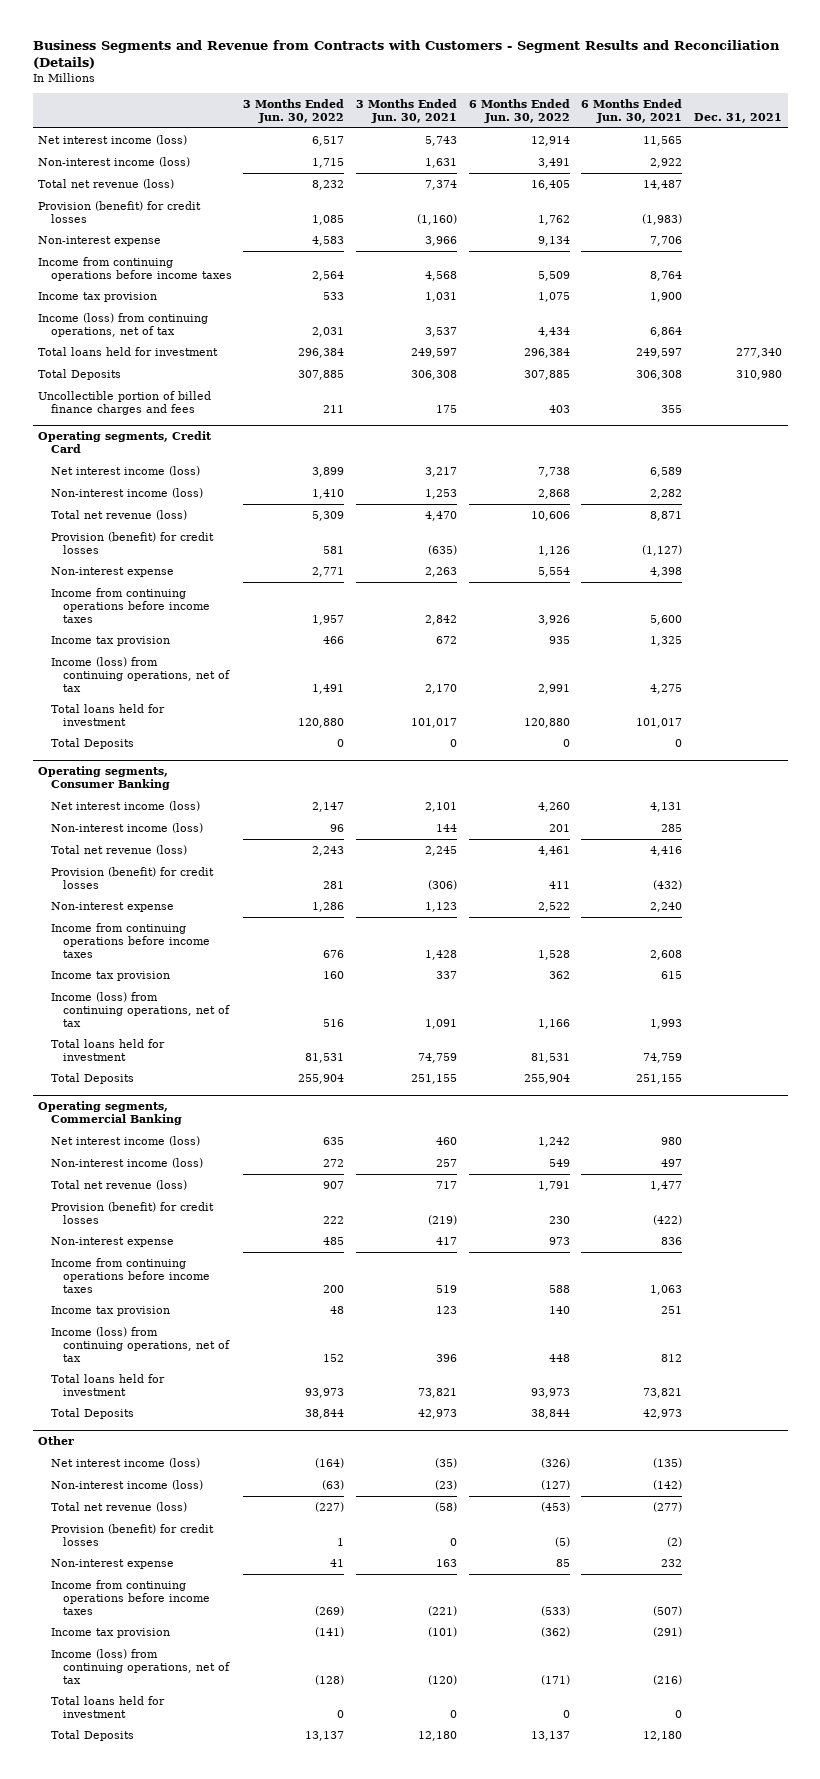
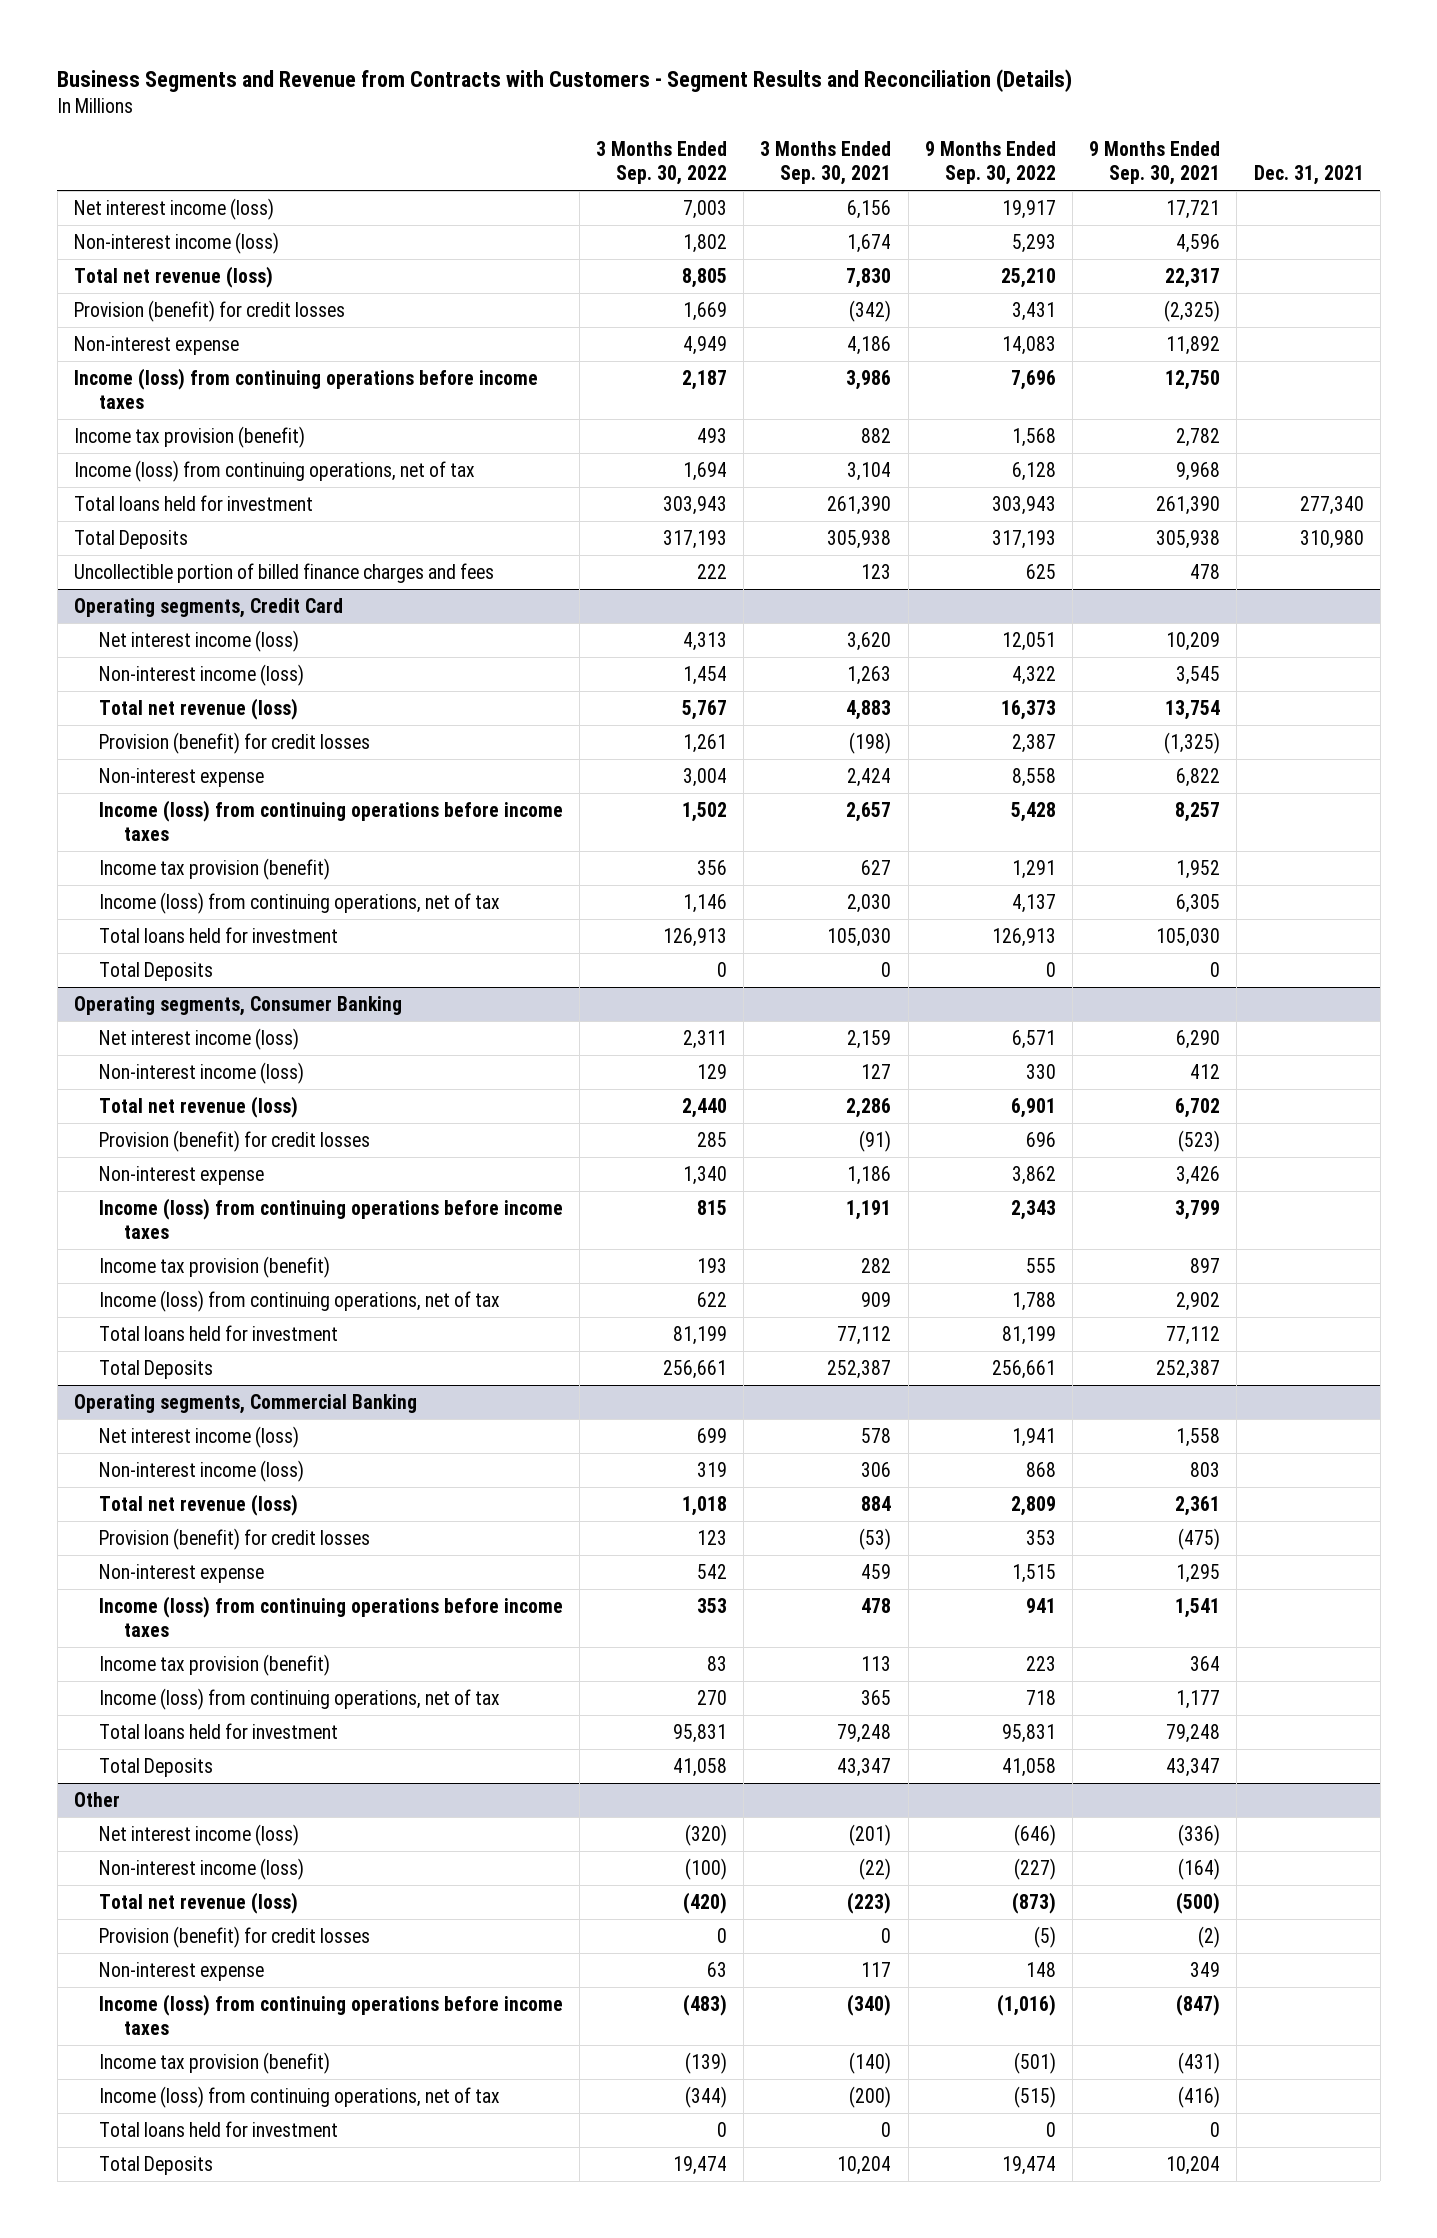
[243,98,345,123] 3 Months Ended Jun. 30, 2022 -> none
[355,98,457,123] 3 Months Ended Jun. 30, 2021 -> none
[468,98,570,123] 6 Months Ended Jun. 30, 2022 -> none
[581,98,683,123] 6 Months Ended Jun. 30, 2021 -> none
none -> [596,141,728,186] 3 Months Ended Sep. 30, 2022
none -> [760,141,892,186] 3 Months Ended Sep. 30, 2021
none -> [924,141,1056,186] 9 Months Ended Sep. 30, 2022
none -> [1089,141,1221,186] 9 Months Ended Sep. 30, 2021
[38,256,232,281] Income from continuing operations before income taxes -> [73,368,538,409] Income (loss) from continuing operations before income taxes
[38,291,158,302] Income tax provision -> [73,426,305,449] Income tax provision (benefit)
[50,587,211,623] Income from continuing operations before income taxes -> [98,800,563,841] Income (loss) from continuing operations before income taxes
[50,635,170,646] Income tax provision -> [98,858,330,881] Income tax provision (benefit)
[50,922,211,958] Income from continuing operations before income taxes -> [98,1198,563,1239] Income (loss) from continuing operations before income taxes
[50,970,170,981] Income tax provision -> [98,1256,330,1279] Income tax provision (benefit)
[50,1257,211,1293] Income from continuing operations before income taxes -> [98,1596,563,1637] Income (loss) from continuing operations before income taxes
[50,1305,170,1316] Income tax provision -> [98,1654,330,1677] Income tax provision (benefit)
[50,1579,211,1615] Income from continuing operations before income taxes -> [98,1994,563,2035] Income (loss) from continuing operations before income taxes
[50,1627,170,1638] Income tax provision -> [98,2052,330,2075] Income tax provision (benefit)

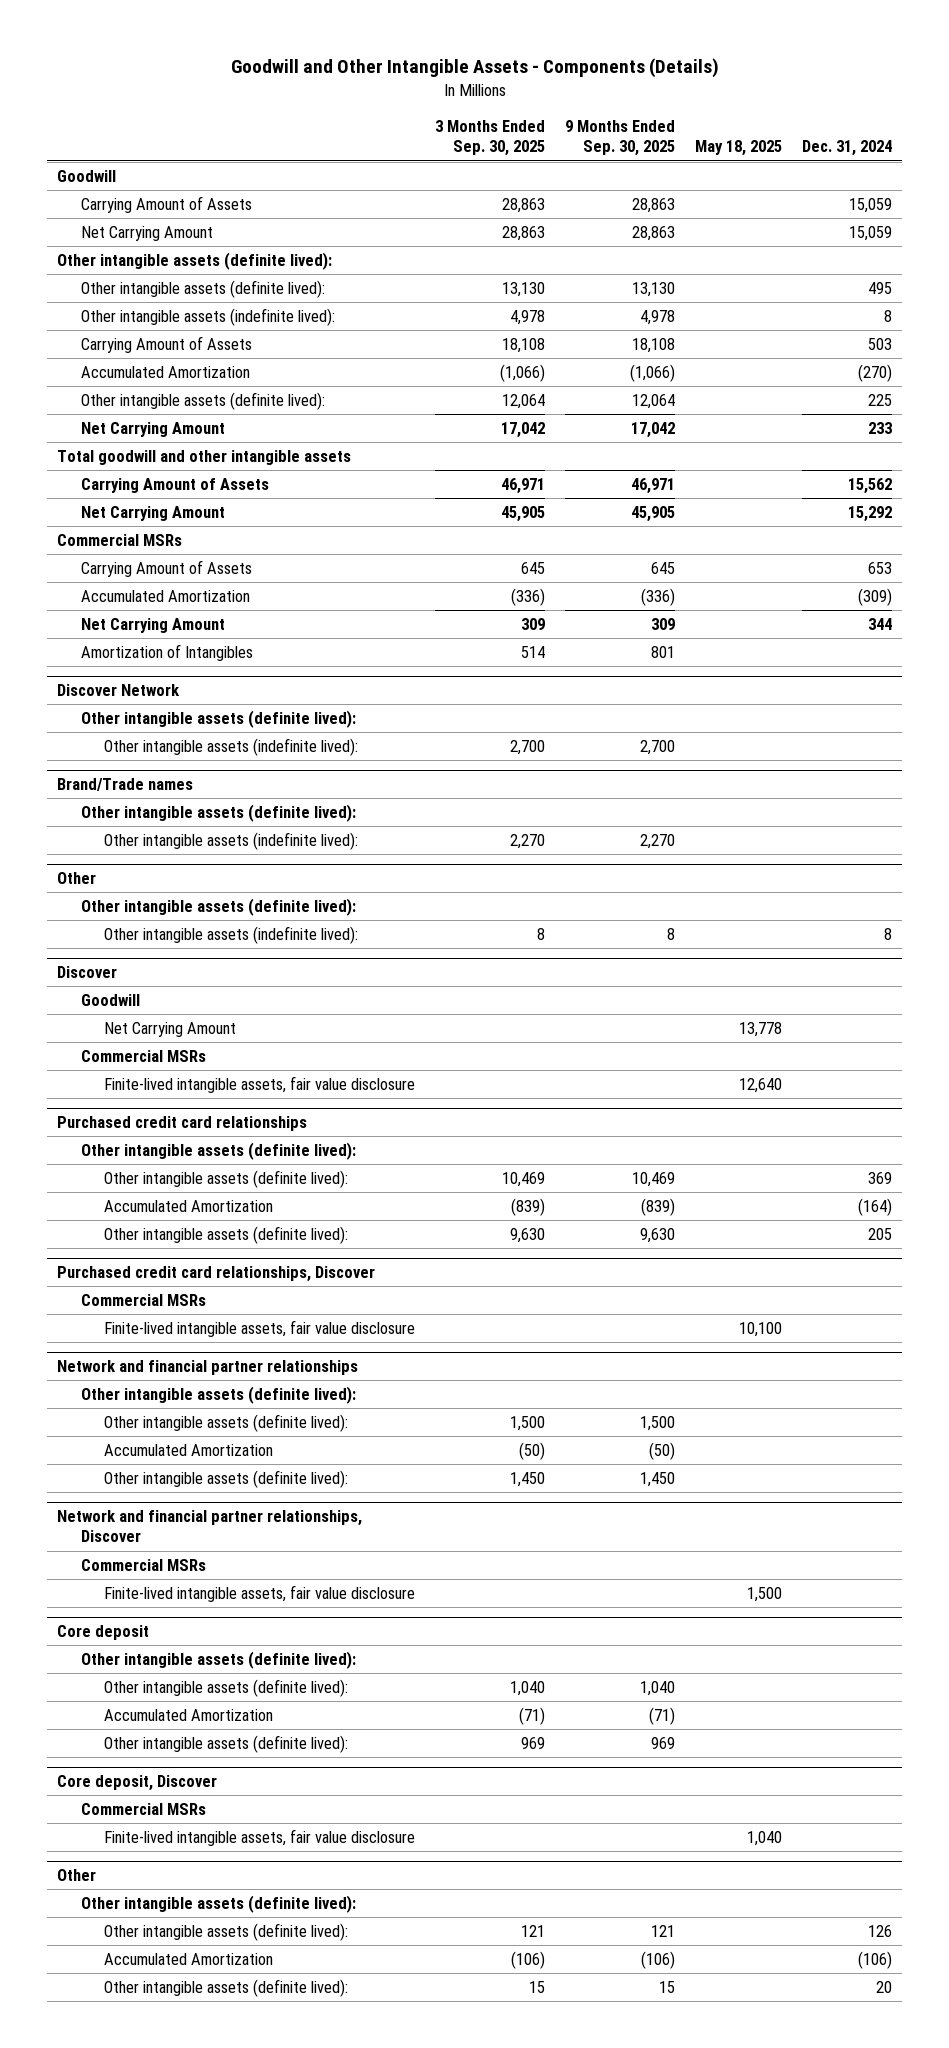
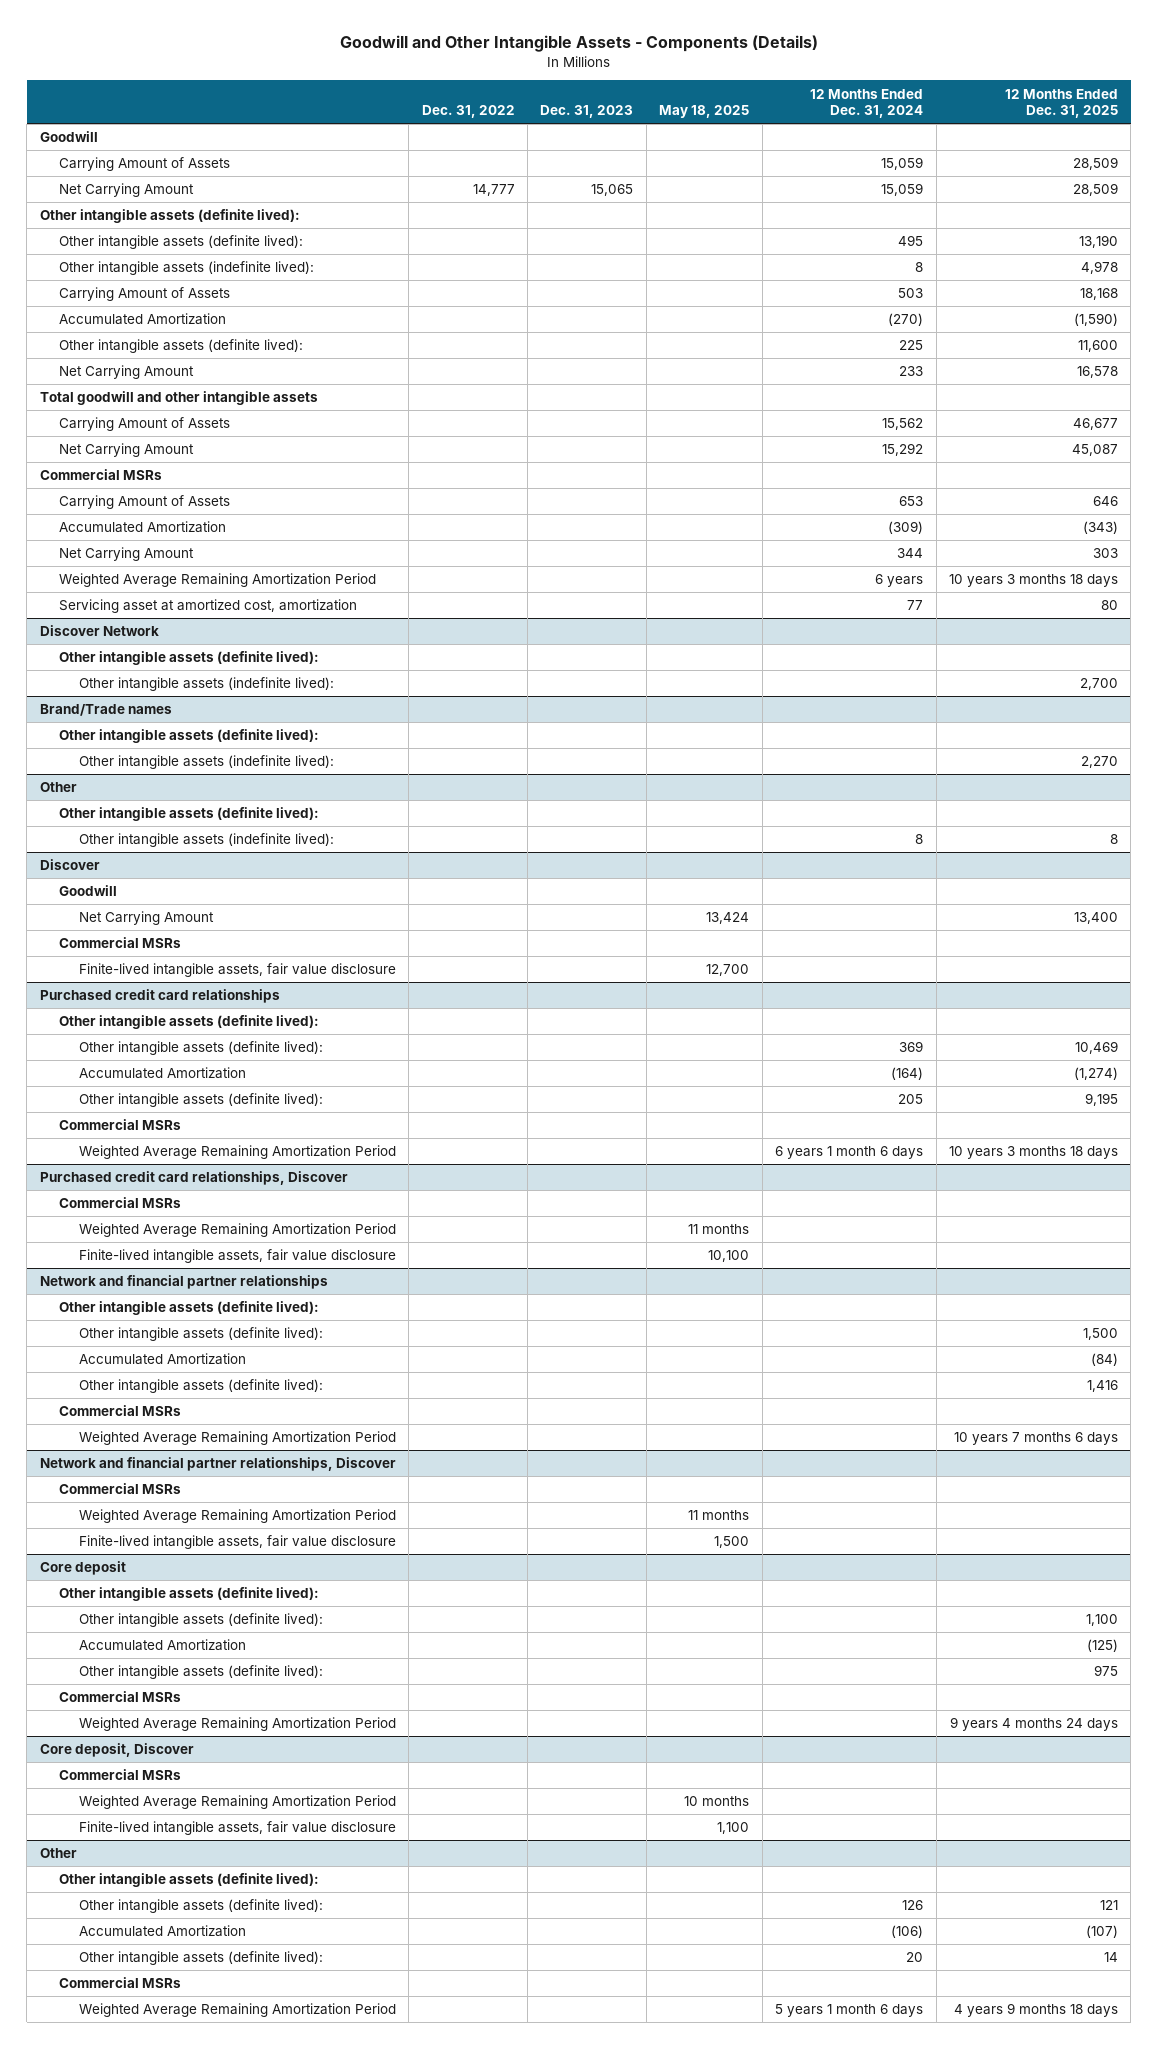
[435,120,546,157] 3 Months Ended Sep. 30, 2025 -> none
[565,120,676,157] 9 Months Ended Sep. 30, 2025 -> none
[802,140,893,157] Dec. 31, 2024 -> none
none -> [421,104,515,118] Dec. 31, 2022
none -> [540,104,634,118] Dec. 31, 2023
none -> [810,88,924,118] 12 Months Ended Dec. 31, 2024
none -> [1005,88,1119,118] 12 Months Ended Dec. 31, 2025
[80,644,253,662] Amortization of Intangibles -> none
none -> [59,573,377,588] Weighted Average Remaining Amortization Period
none -> [59,599,358,614] Servicing asset at amortized cost, amortization
[739,1022,783,1038] 13,778 -> [706,912,750,925] 13,424
[739,1078,783,1094] 12,640 -> [706,964,750,977] 12,700
none -> [59,1119,182,1131] Commercial MSRs
none -> [78,1145,396,1160] Weighted Average Remaining Amortization Period
none -> [78,1223,396,1238] Weighted Average Remaining Amortization Period
none -> [59,1405,182,1417] Commercial MSRs
none -> [78,1431,396,1446] Weighted Average Remaining Amortization Period
none -> [78,1509,396,1524] Weighted Average Remaining Amortization Period
none -> [59,1691,182,1703] Commercial MSRs
none -> [78,1717,396,1732] Weighted Average Remaining Amortization Period
none -> [78,1795,396,1810] Weighted Average Remaining Amortization Period
[747,1831,783,1847] 1,040 -> [717,1822,750,1835] 1,100
none -> [59,1977,182,1989] Commercial MSRs
none -> [78,2003,396,2018] Weighted Average Remaining Amortization Period

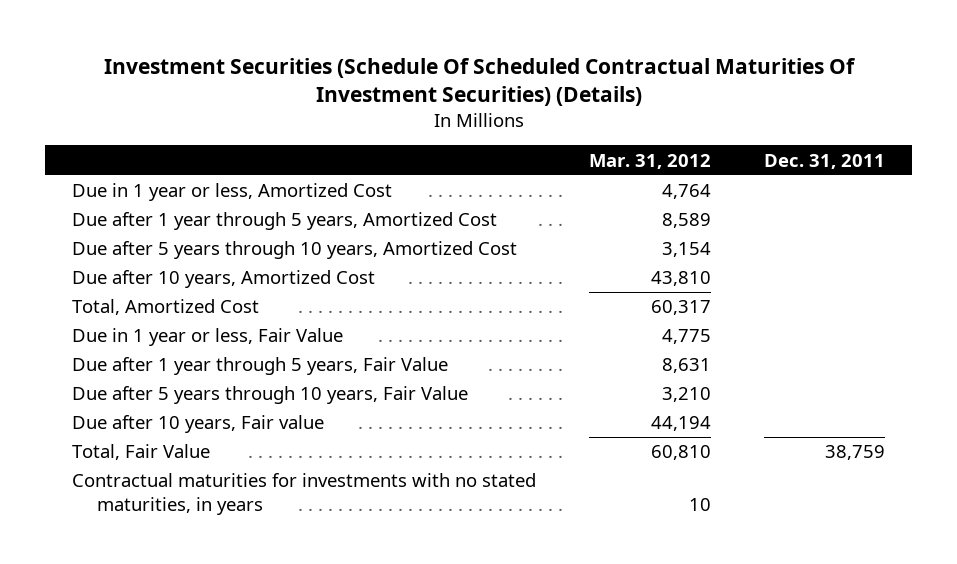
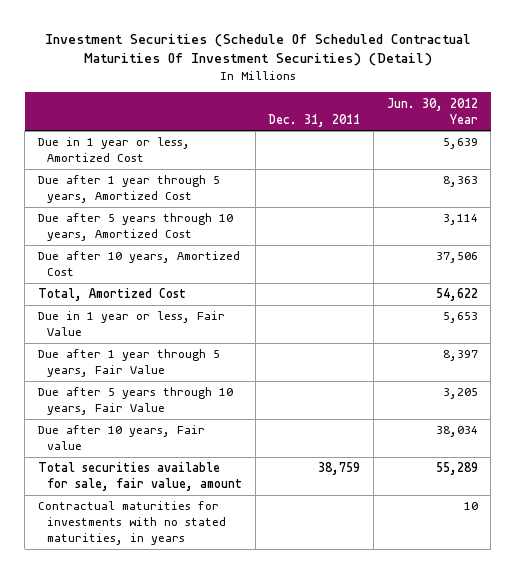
[103,57,856,107] Investment Securities (Schedule Of Scheduled Contractual Maturities Of Investment Securities) (Details) -> [44,34,471,67] Investment Securities (Schedule Of Scheduled Contractual Maturities Of Investment Securities) (Detail)
[589,153,712,169] Mar. 31, 2012 -> none
none -> [386,97,478,124] Jun. 30, 2012 Year
[71,444,210,461] Total, Fair Value -> [38,462,242,492] Total securities available for sale, fair value, amount

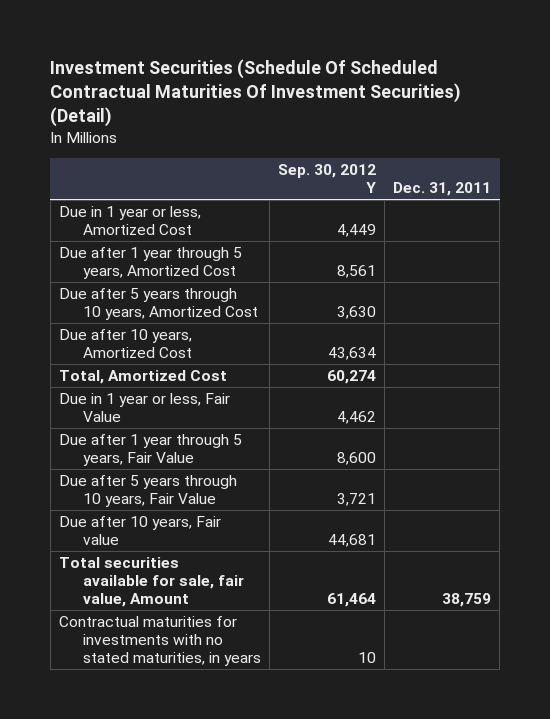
[386,97,478,124] Jun. 30, 2012 Year -> none
none -> [278,164,377,194] Sep. 30, 2012 Y
[38,462,242,492] Total securities available for sale, fair value, amount -> [58,556,244,608] Total securities available for sale, fair value, Amount

